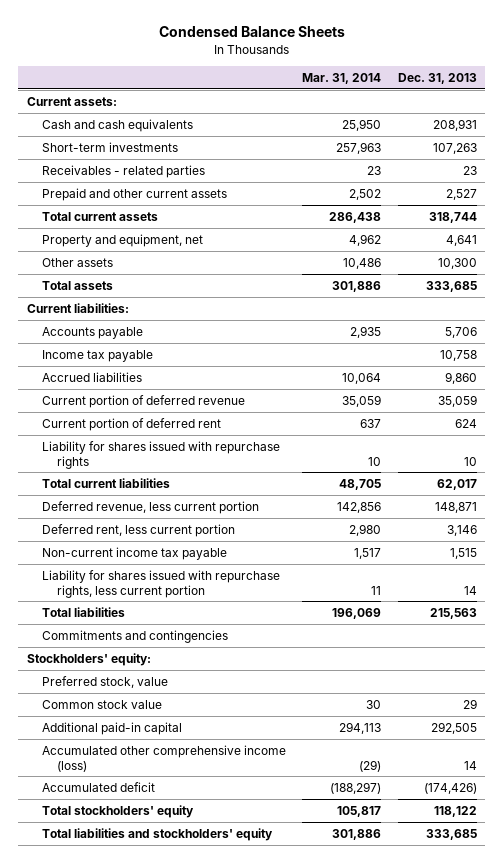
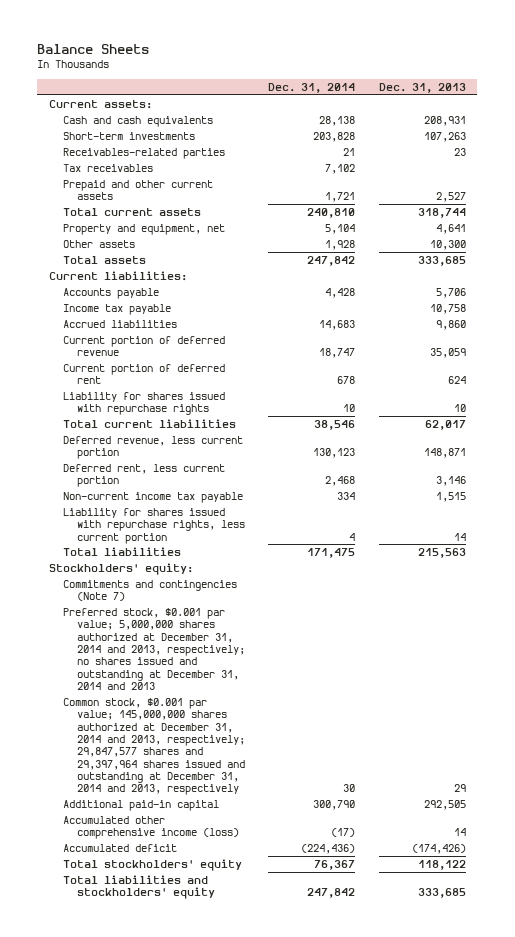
[158,26,345,38] Condensed Balance Sheets -> [37,43,150,54] Balance Sheets
[302,72,382,84] Mar. 31, 2014 -> none
none -> [268,83,356,94] Dec. 31, 2014
[41,164,205,178] Receivables - related parties -> [62,147,225,159] Receivables-related parties
none -> [62,163,153,172] Tax receivables
[41,629,228,643] Commitments and contingencies -> none
none -> [62,579,237,602] Commitments and contingencies (Note 7)
[41,675,168,688] Preferred stock, value -> [62,607,245,690] Preferred stock, $0.001 par value; 5,000,000 shares authorized at December 31, 2014 and 2013, respectively; no shares issued and outstanding at December 31, 2014 and 2013
[41,699,162,709] Common stock value -> [62,697,245,796] Common stock, $0.001 par value; 145,000,000 shares authorized at December 31, 2014 and 2013, respectively; 29,847,577 shares and 29,397,964 shares issued and outstanding at December 31, 2014 and 2013, respectively

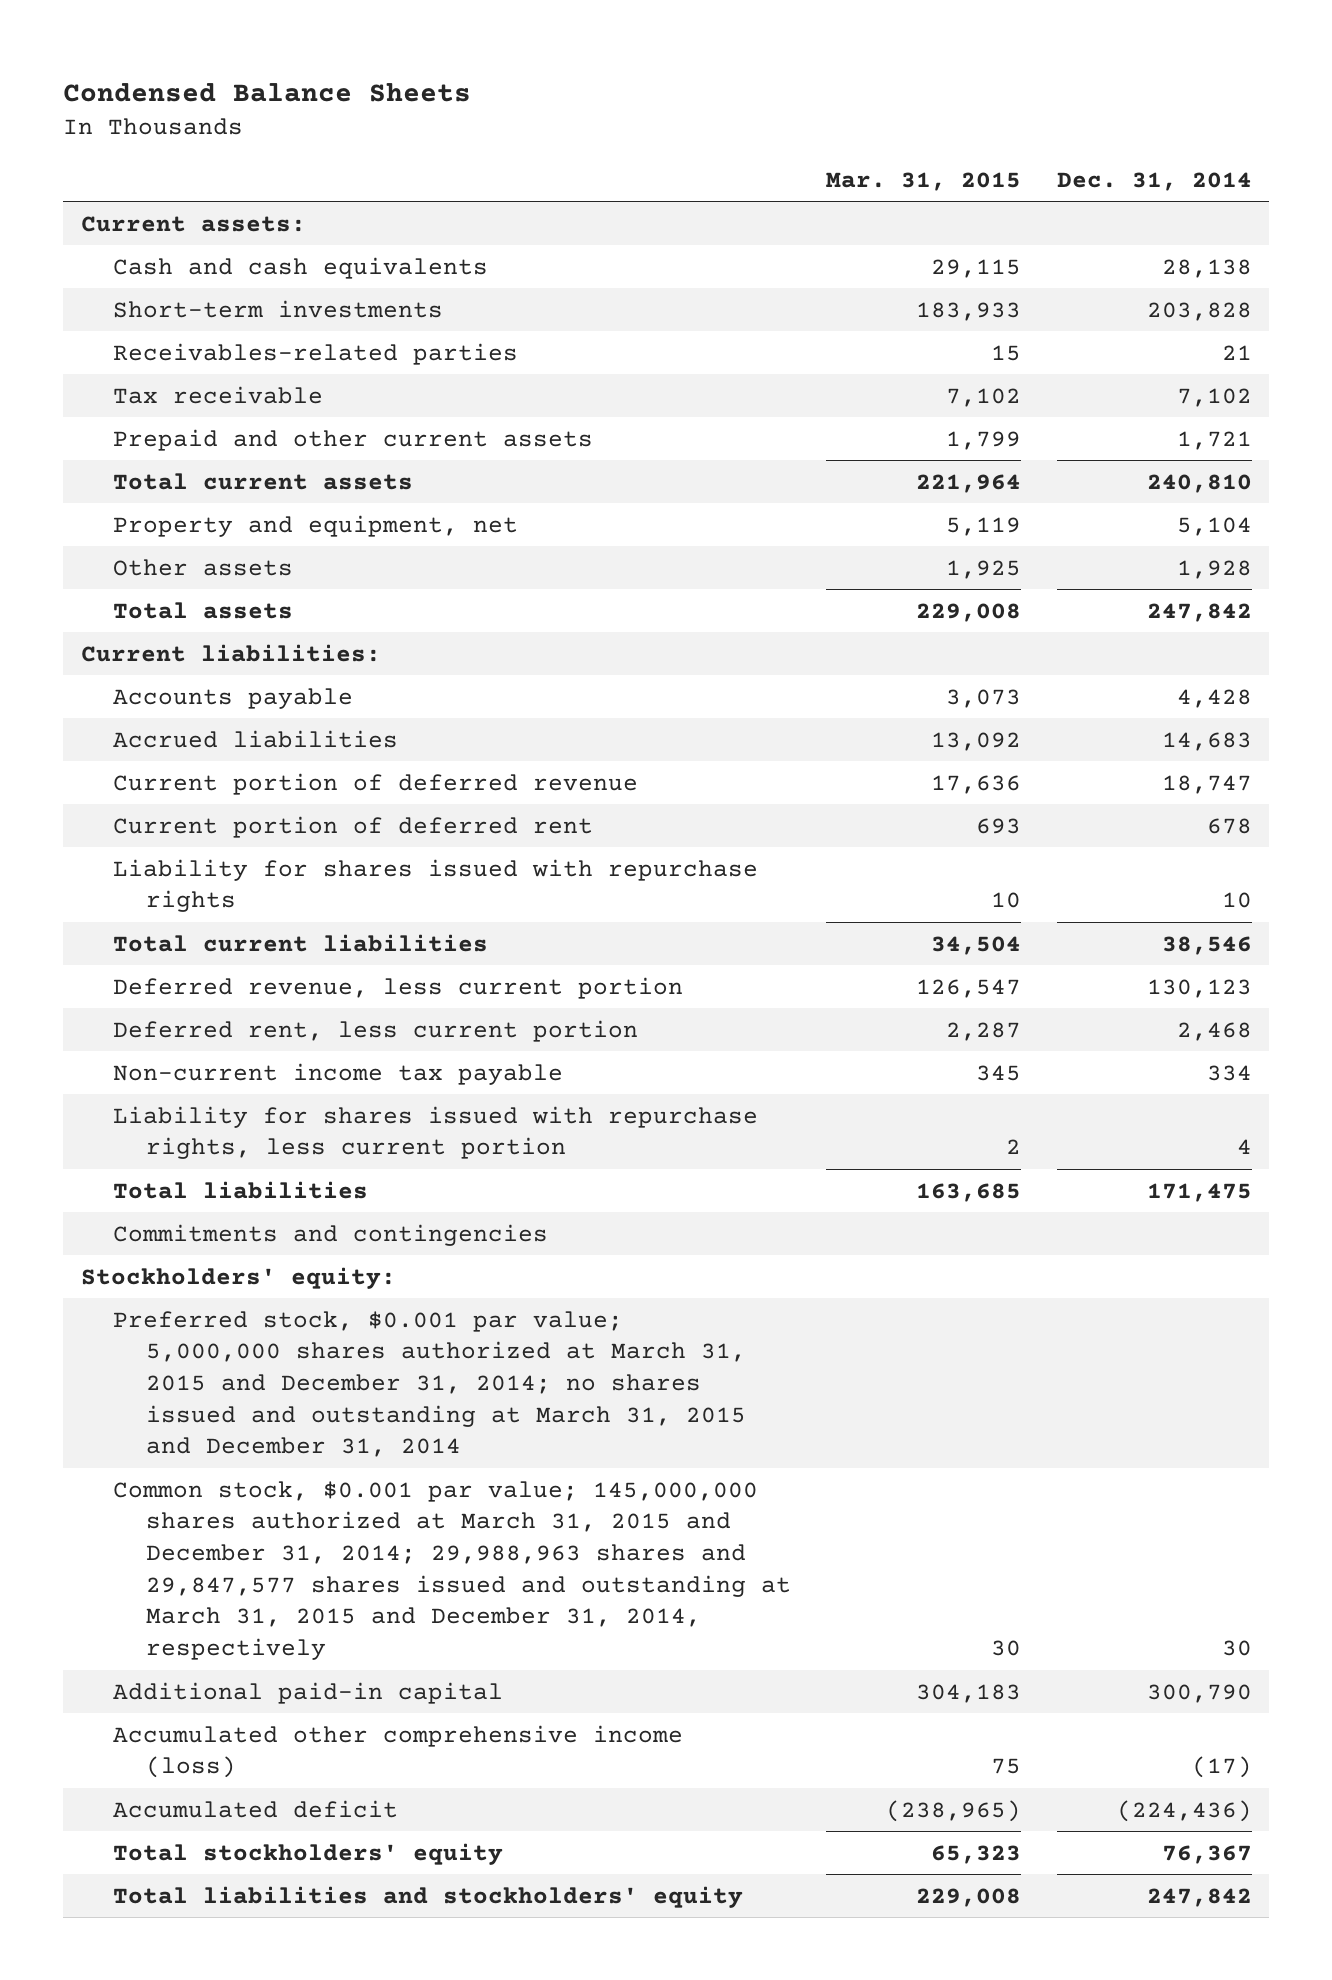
[37,43,150,54] Balance Sheets -> [62,82,471,102] Condensed Balance Sheets
[378,83,466,94] Dec. 31, 2013 -> none
none -> [826,171,1022,191] Mar. 31, 2015
[62,163,153,172] Tax receivables -> [113,385,324,404] Tax receivable
[62,303,171,315] Income tax payable -> none
none -> [113,1223,549,1246] Commitments and contingencies
[62,579,237,602] Commitments and contingencies (Note 7) -> none
[62,607,245,690] Preferred stock, $0.001 par value; 5,000,000 shares authorized at December 31, 2014 and 2013, respectively; no shares issued and outstanding at December 31, 2014 and 2013 -> [113,1310,746,1458] Preferred stock, $0.001 par value; 5,000,000 shares authorized at March 31, 2015 and December 31, 2014; no shares issued and outstanding at March 31, 2015 and December 31, 2014
[62,697,245,796] Common stock, $0.001 par value; 145,000,000 shares authorized at December 31, 2014 and 2013, respectively; 29,847,577 shares and 29,397,964 shares issued and outstanding at December 31, 2014 and 2013, respectively -> [113,1480,791,1661] Common stock, $0.001 par value; 145,000,000 shares authorized at March 31, 2015 and December 31, 2014; 29,988,963 shares and 29,847,577 shares issued and outstanding at March 31, 2015 and December 31, 2014, respectively

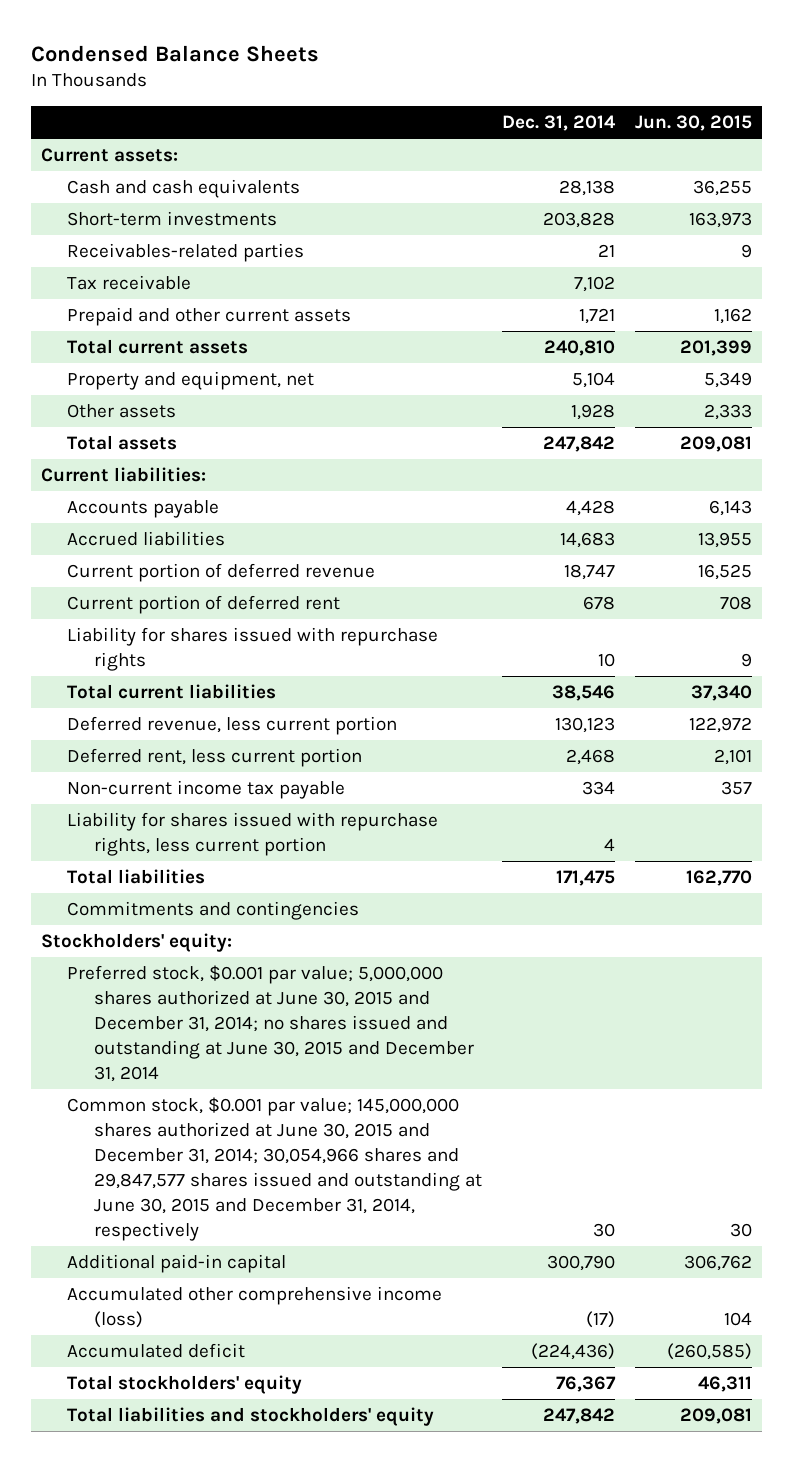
[826,171,1022,191] Mar. 31, 2015 -> none
none -> [635,115,753,132] Jun. 30, 2015
[113,1310,746,1458] Preferred stock, $0.001 par value; 5,000,000 shares authorized at March 31, 2015 and December 31, 2014; no shares issued and outstanding at March 31, 2015 and December 31, 2014 -> [67,965,475,1082] Preferred stock, $0.001 par value; 5,000,000 shares authorized at June 30, 2015 and December 31, 2014; no shares issued and outstanding at June 30, 2015 and December 31, 2014
[113,1480,791,1661] Common stock, $0.001 par value; 145,000,000 shares authorized at March 31, 2015 and December 31, 2014; 29,988,963 shares and 29,847,577 shares issued and outstanding at March 31, 2015 and December 31, 2014, respectively -> [67,1097,483,1241] Common stock, $0.001 par value; 145,000,000 shares authorized at June 30, 2015 and December 31, 2014; 30,054,966 shares and 29,847,577 shares issued and outstanding at June 30, 2015 and December 31, 2014, respectively

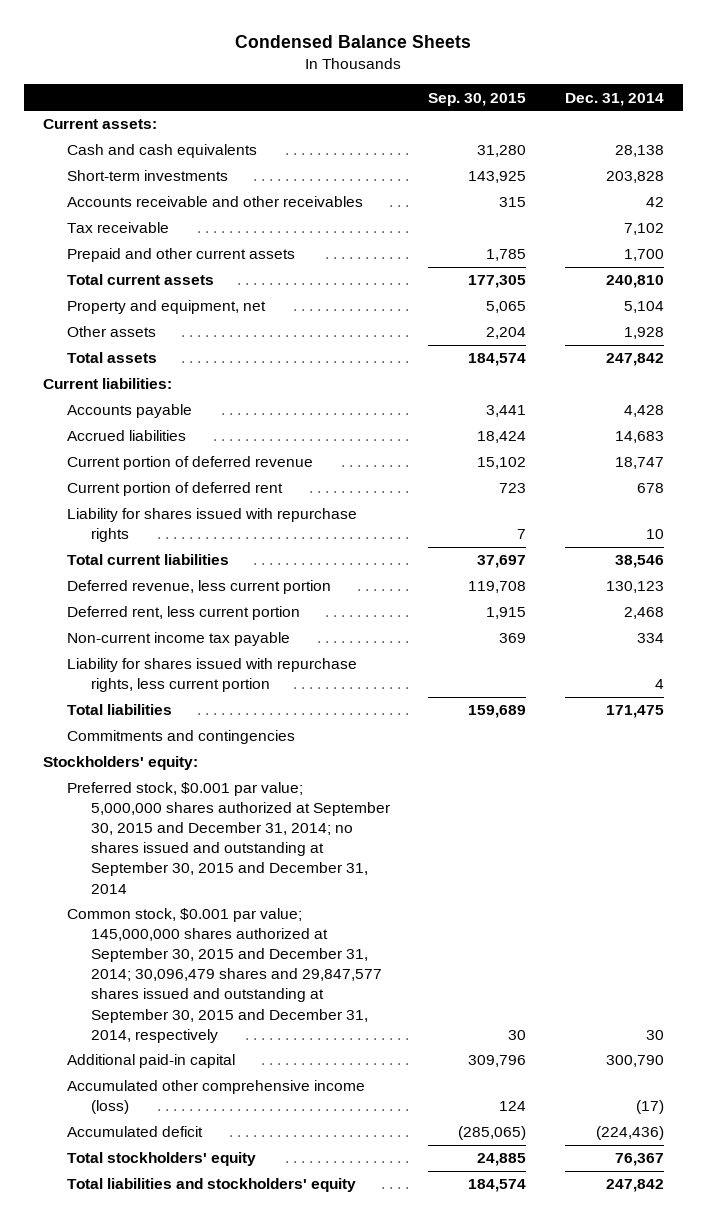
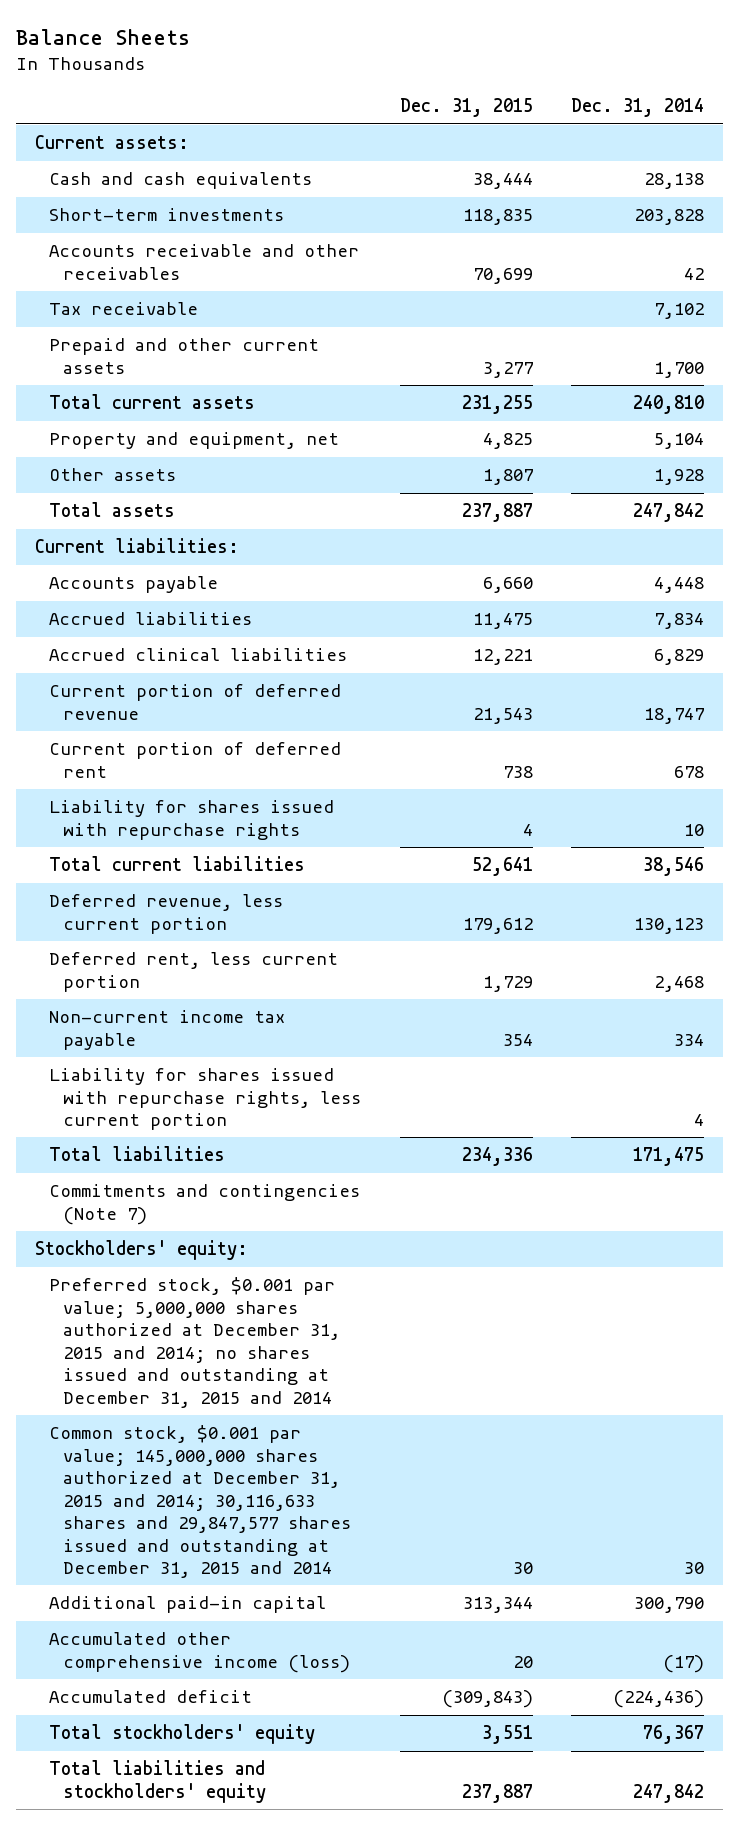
[235,34,472,48] Condensed Balance Sheets -> [15,28,190,45] Balance Sheets
[428,92,527,106] Sep. 30, 2015 -> none
none -> [399,98,533,118] Dec. 31, 2015
[623,405,664,418] 4,428 -> [654,577,705,594] 4,448
[614,431,664,444] 14,683 -> [654,613,705,630] 7,834
none -> [49,648,348,662] Accrued clinical liabilities
[67,730,296,745] Commitments and contingencies -> [49,1184,361,1225] Commitments and contingencies (Note 7)
[67,782,391,894] Preferred stock, $0.001 par value; 5,000,000 shares authorized at September 30, 2015 and December 31, 2014; no shares issued and outstanding at September 30, 2015 and December 31, 2014 -> [49,1277,341,1408] Preferred stock, $0.001 par value; 5,000,000 shares authorized at December 31, 2015 and 2014; no shares issued and outstanding at December 31, 2015 and 2014
[67,908,383,1043] Common stock, $0.001 par value; 145,000,000 shares authorized at September 30, 2015 and December 31, 2014; 30,096,479 shares and 29,847,577 shares issued and outstanding at September 30, 2015 and December 31, 2014, respectively -> [49,1425,352,1579] Common stock, $0.001 par value; 145,000,000 shares authorized at December 31, 2015 and 2014; 30,116,633 shares and 29,847,577 shares issued and outstanding at December 31, 2015 and 2014

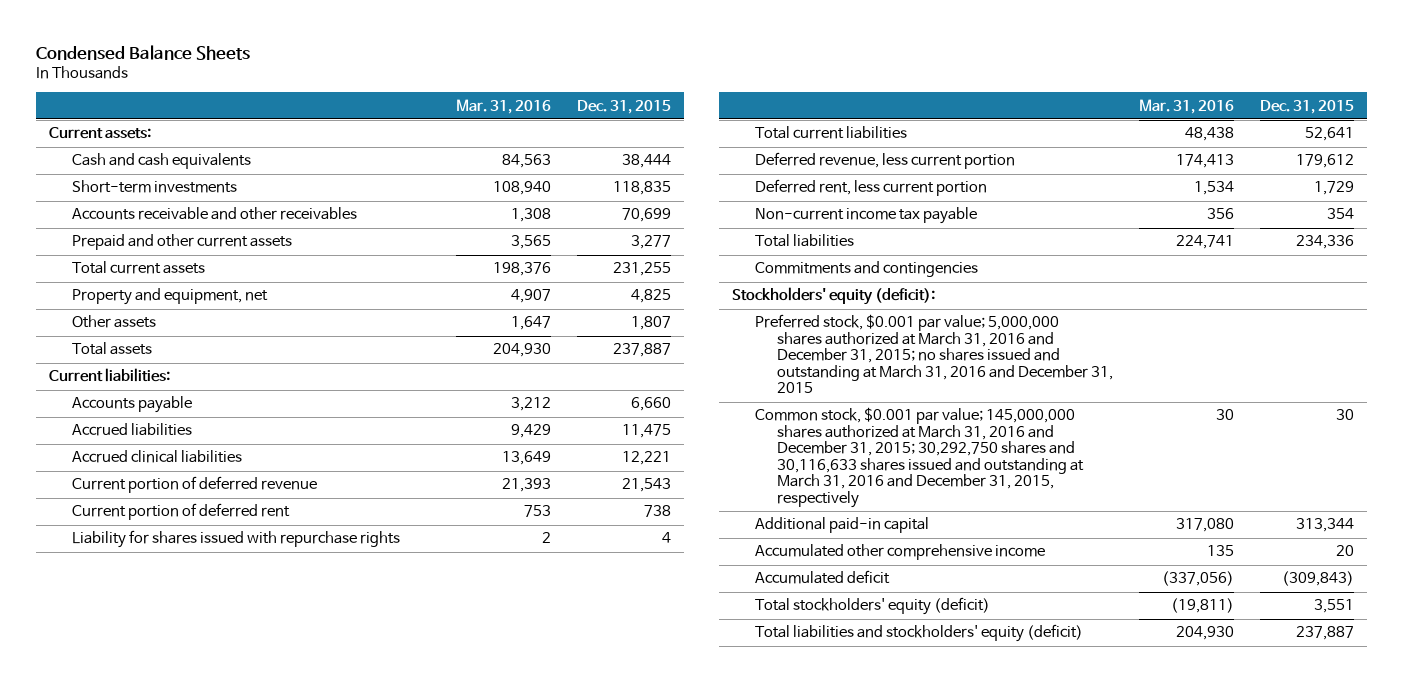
[15,28,190,45] Balance Sheets -> [36,44,251,60] Condensed Balance Sheets
[571,98,705,118] Dec. 31, 2014 -> none
none -> [455,98,551,114] Mar. 31, 2016
[49,302,199,316] Tax receivable -> none
[49,1068,362,1131] Liability for shares issued with repurchase rights, less current portion -> none
[49,1184,361,1225] Commitments and contingencies (Note 7) -> [754,261,978,278] Commitments and contingencies
[35,1240,249,1261] Stockholders' equity: -> [732,287,936,306] Stockholders' equity (deficit):
[49,1277,341,1408] Preferred stock, $0.001 par value; 5,000,000 shares authorized at December 31, 2015 and 2014; no shares issued and outstanding at December 31, 2015 and 2014 -> [754,314,1113,394] Preferred stock, $0.001 par value; 5,000,000 shares authorized at March 31, 2016 and December 31, 2015; no shares issued and outstanding at March 31, 2016 and December 31, 2015
[49,1425,352,1579] Common stock, $0.001 par value; 145,000,000 shares authorized at December 31, 2015 and 2014; 30,116,633 shares and 29,847,577 shares issued and outstanding at December 31, 2015 and 2014 -> [754,407,1084,508] Common stock, $0.001 par value; 145,000,000 shares authorized at March 31, 2016 and December 31, 2015; 30,292,750 shares and 30,116,633 shares issued and outstanding at March 31, 2016 and December 31, 2015, respectively
[49,1632,351,1673] Accumulated other comprehensive income (loss) -> [754,544,1045,561] Accumulated other comprehensive income
[49,1724,316,1745] Total stockholders' equity -> [754,597,990,616] Total stockholders' equity (deficit)
[49,1760,267,1803] Total liabilities and stockholders' equity -> [754,624,1083,643] Total liabilities and stockholders' equity (deficit)

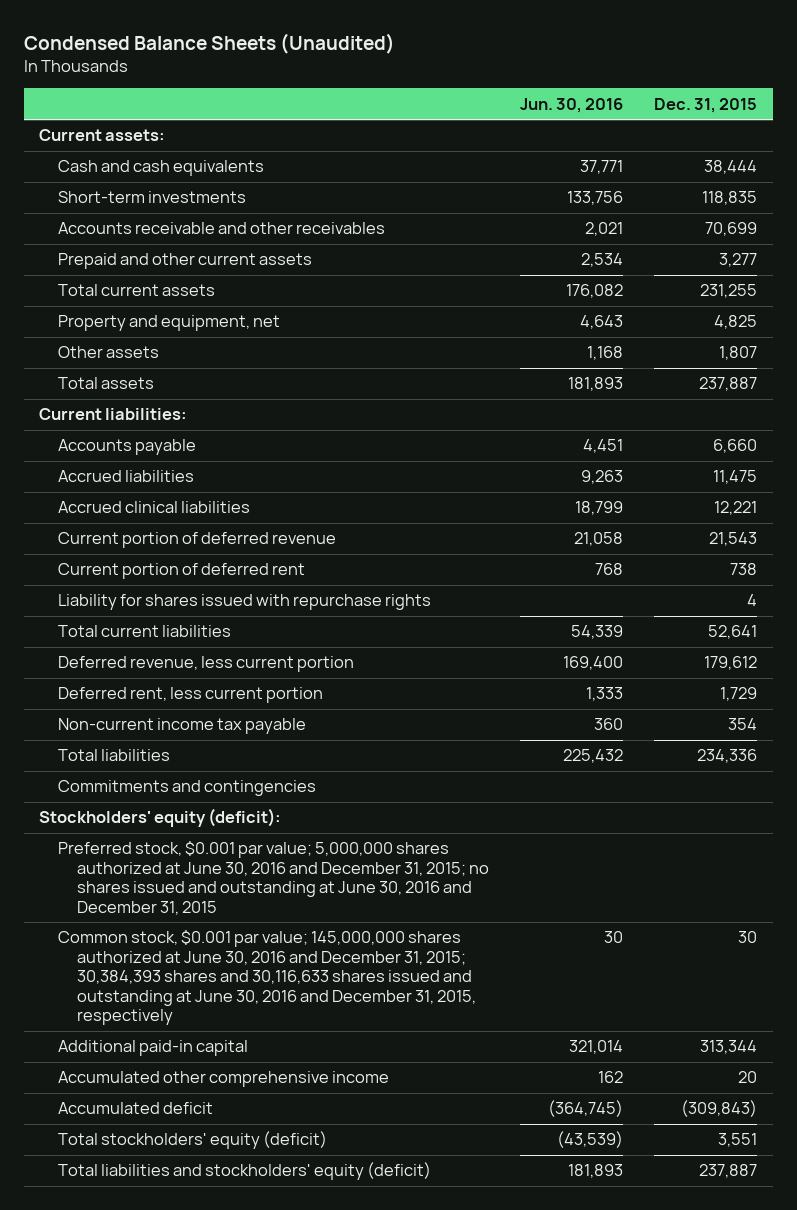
[36,44,251,60] Condensed Balance Sheets -> [23,32,395,54] Condensed Balance Sheets (Unaudited)
[455,98,551,114] Mar. 31, 2016 -> none
none -> [520,97,624,113] Jun. 30, 2016
[754,314,1113,394] Preferred stock, $0.001 par value; 5,000,000 shares authorized at March 31, 2016 and December 31, 2015; no shares issued and outstanding at March 31, 2016 and December 31, 2015 -> [58,841,490,915] Preferred stock, $0.001 par value; 5,000,000 shares authorized at June 30, 2016 and December 31, 2015; no shares issued and outstanding at June 30, 2016 and December 31, 2015
[754,407,1084,508] Common stock, $0.001 par value; 145,000,000 shares authorized at March 31, 2016 and December 31, 2015; 30,292,750 shares and 30,116,633 shares issued and outstanding at March 31, 2016 and December 31, 2015, respectively -> [58,930,477,1026] Common stock, $0.001 par value; 145,000,000 shares authorized at June 30, 2016 and December 31, 2015; 30,384,393 shares and 30,116,633 shares issued and outstanding at June 30, 2016 and December 31, 2015, respectively

